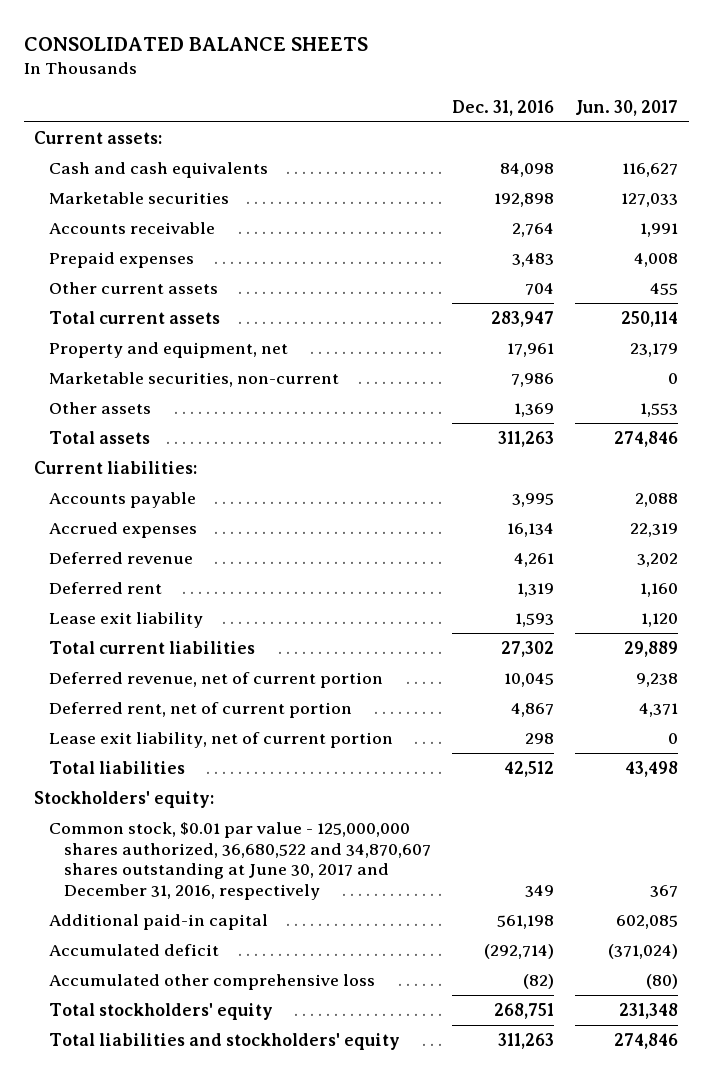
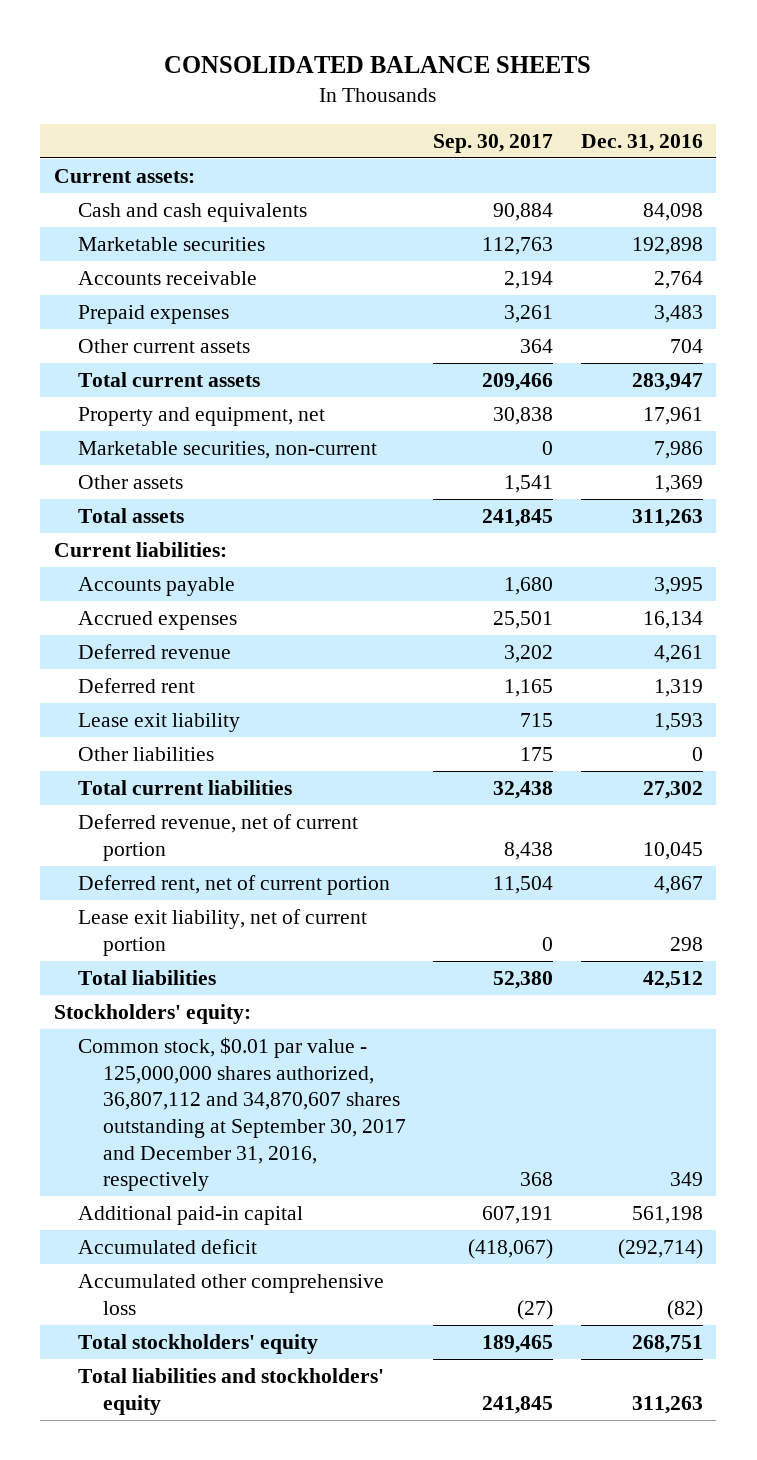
[575,99,679,116] Jun. 30, 2017 -> none
none -> [433,133,554,153] Sep. 30, 2017
none -> [78,747,215,762] Other liabilities
[49,822,432,900] Common stock, $0.01 par value - 125,000,000 shares authorized, 36,680,522 and 34,870,607 shares outstanding at June 30, 2017 and December 31, 2016, respectively -> [78,1037,406,1192] Common stock, $0.01 par value - 125,000,000 shares authorized, 36,807,112 and 34,870,607 shares outstanding at September 30, 2017 and December 31, 2016, respectively

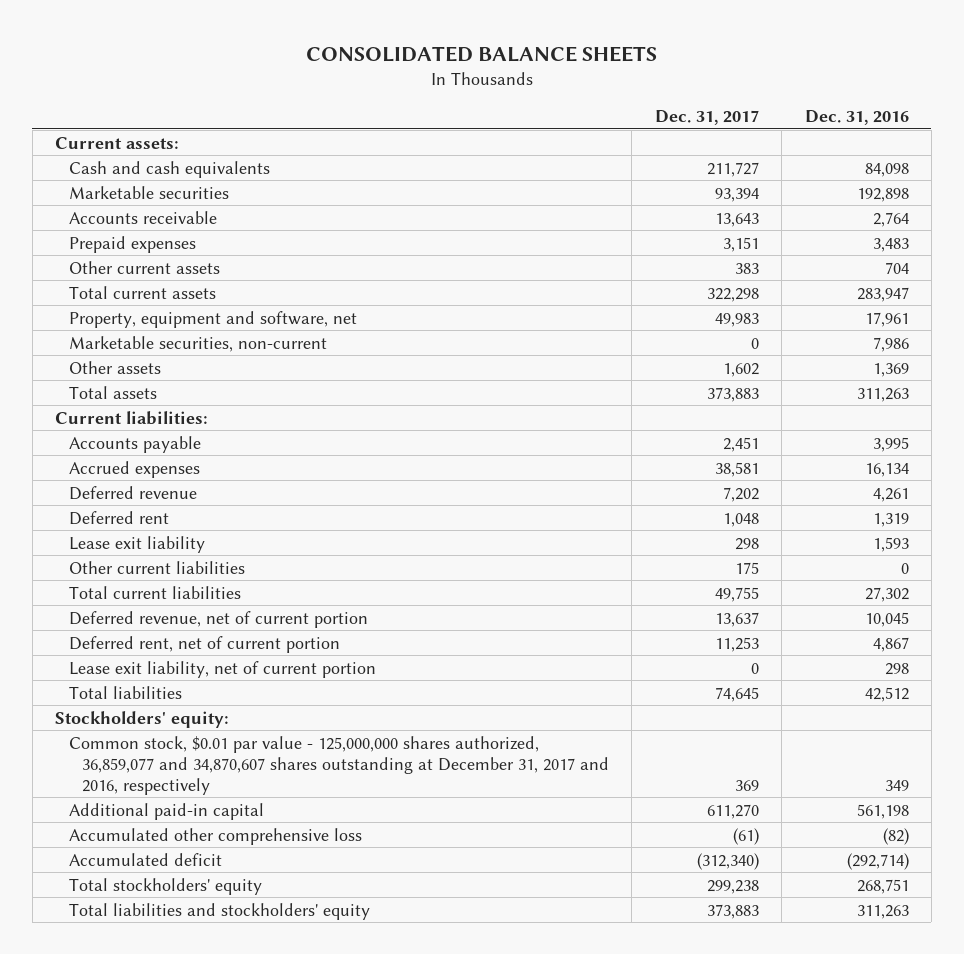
[433,133,554,153] Sep. 30, 2017 -> none
none -> [654,110,759,126] Dec. 31, 2017
[78,407,326,427] Property and equipment, net -> [68,310,357,328] Property, equipment and software, net
[78,747,215,762] Other liabilities -> [68,560,245,574] Other current liabilities
[78,1037,406,1192] Common stock, $0.01 par value - 125,000,000 shares authorized, 36,807,112 and 34,870,607 shares outstanding at September 30, 2017 and December 31, 2016, respectively -> [68,735,610,795] Common stock, $0.01 par value - 125,000,000 shares authorized, 36,859,077 and 34,870,607 shares outstanding at December 31, 2017 and 2016, respectively
[78,1239,258,1255] Accumulated deficit -> [68,852,222,866] Accumulated deficit

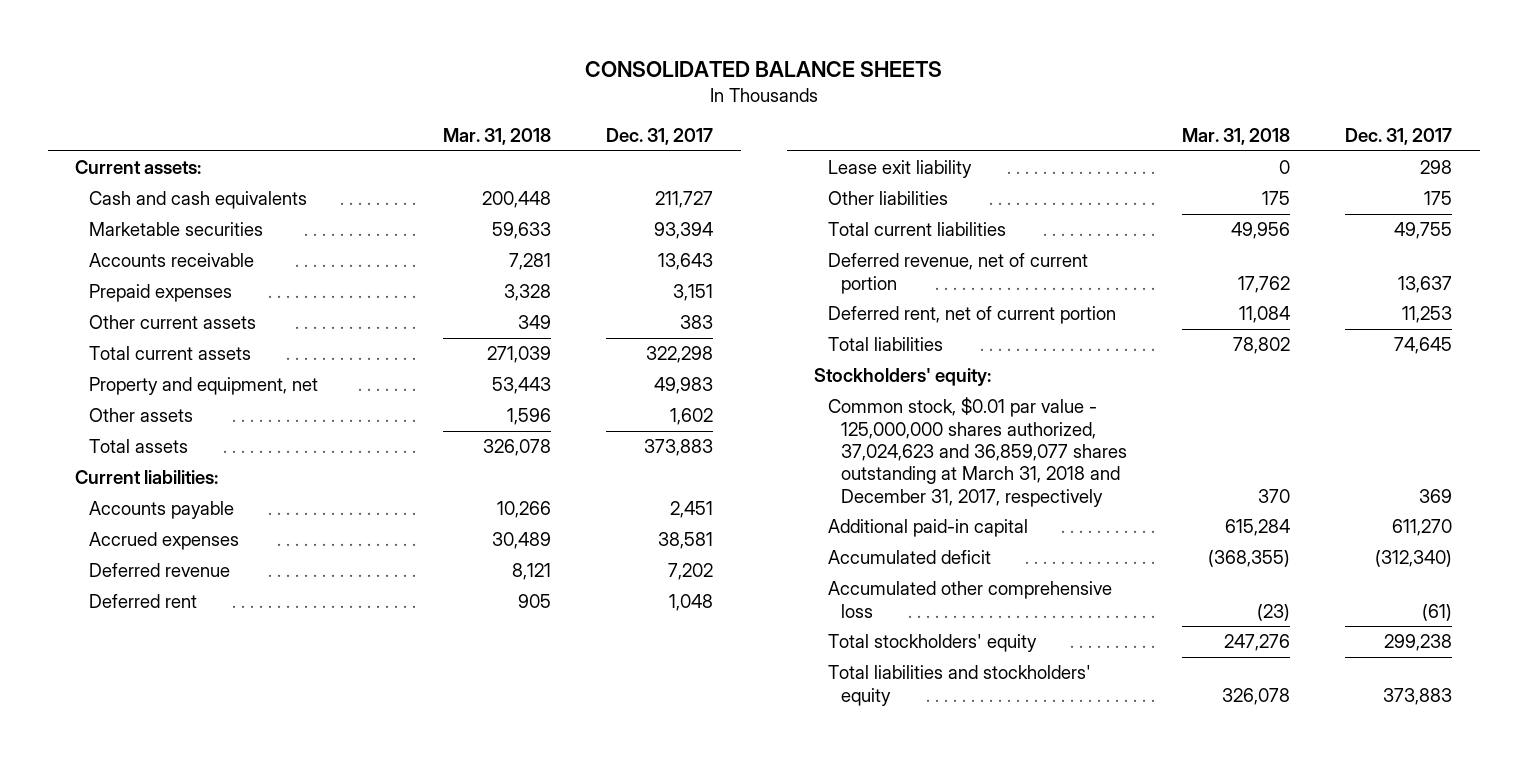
[804,110,909,126] Dec. 31, 2016 -> none
none -> [443,128,552,146] Mar. 31, 2018
[68,335,327,352] Marketable securities, non-current -> none
[68,310,357,328] Property, equipment and software, net -> [88,377,318,396] Property and equipment, net
[68,560,245,574] Other current liabilities -> [827,191,948,206] Other liabilities
[68,660,376,678] Lease exit liability, net of current portion -> none
[68,735,610,795] Common stock, $0.01 par value - 125,000,000 shares authorized, 36,859,077 and 34,870,607 shares outstanding at December 31, 2017 and 2016, respectively -> [827,397,1128,507] Common stock, $0.01 par value - 125,000,000 shares authorized, 37,024,623 and 36,859,077 shares outstanding at March 31, 2018 and December 31, 2017, respectively
[68,827,362,845] Accumulated other comprehensive loss -> [827,581,1112,618] Accumulated other comprehensive loss

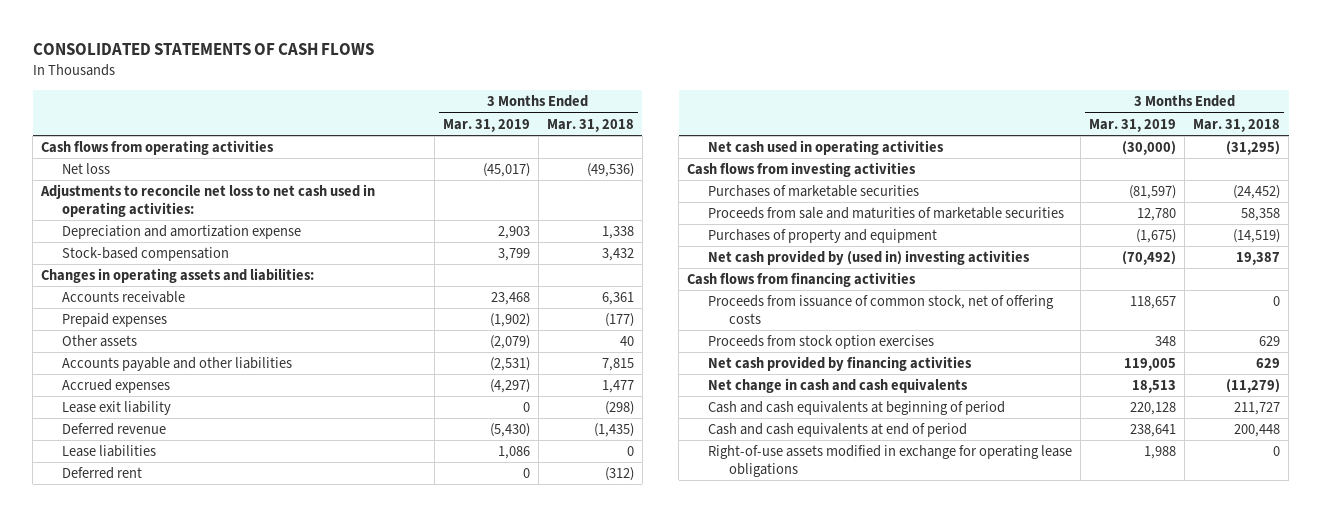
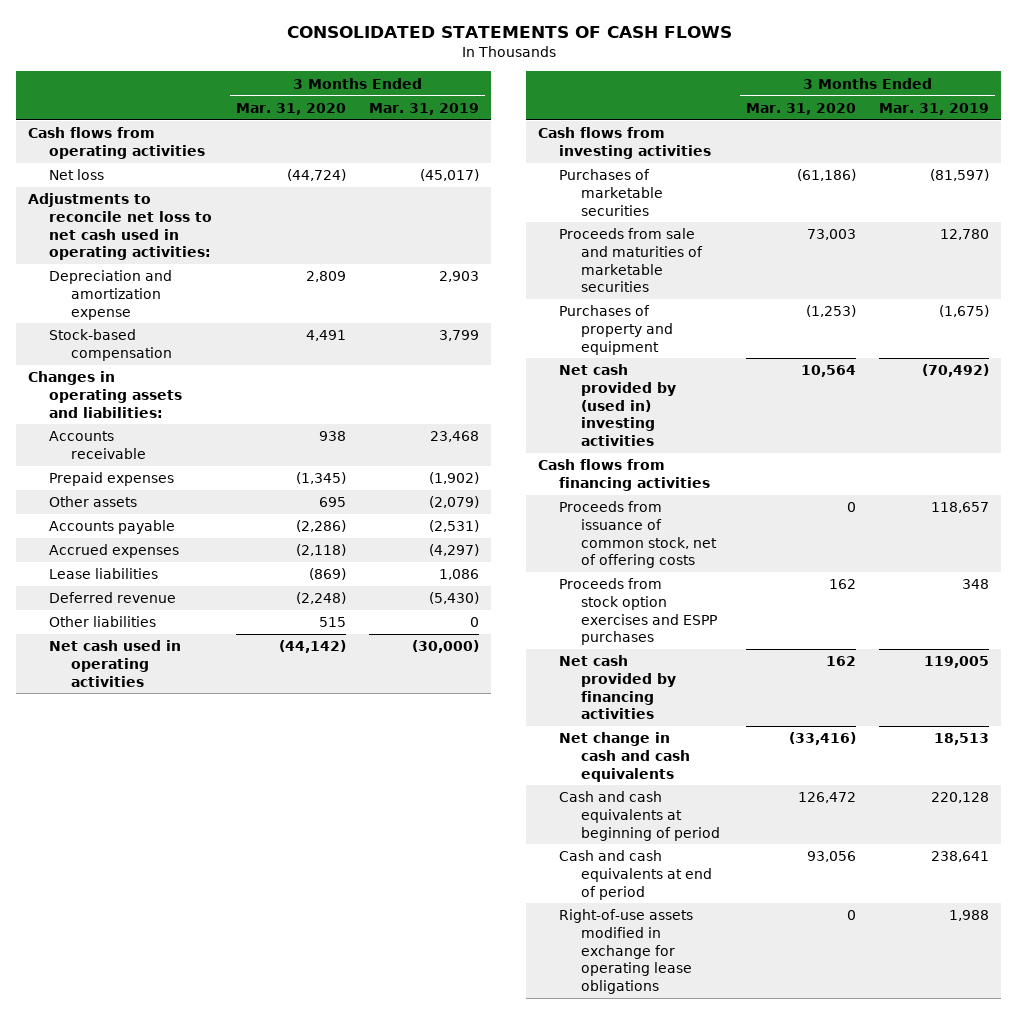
[546,118,634,132] Mar. 31, 2018 -> none
none -> [235,102,346,115] Mar. 31, 2020
[61,357,292,372] Accounts payable and other liabilities -> [49,520,176,535] Accounts payable
[61,401,171,416] Lease exit liability -> none
[61,467,142,480] Deferred rent -> none
[61,423,166,436] Deferred revenue -> [49,592,177,604] Deferred revenue
none -> [49,616,157,628] Other liabilities
[708,335,935,350] Proceeds from stock option exercises -> [559,578,717,646] Proceeds from stock option exercises and ESPP purchases

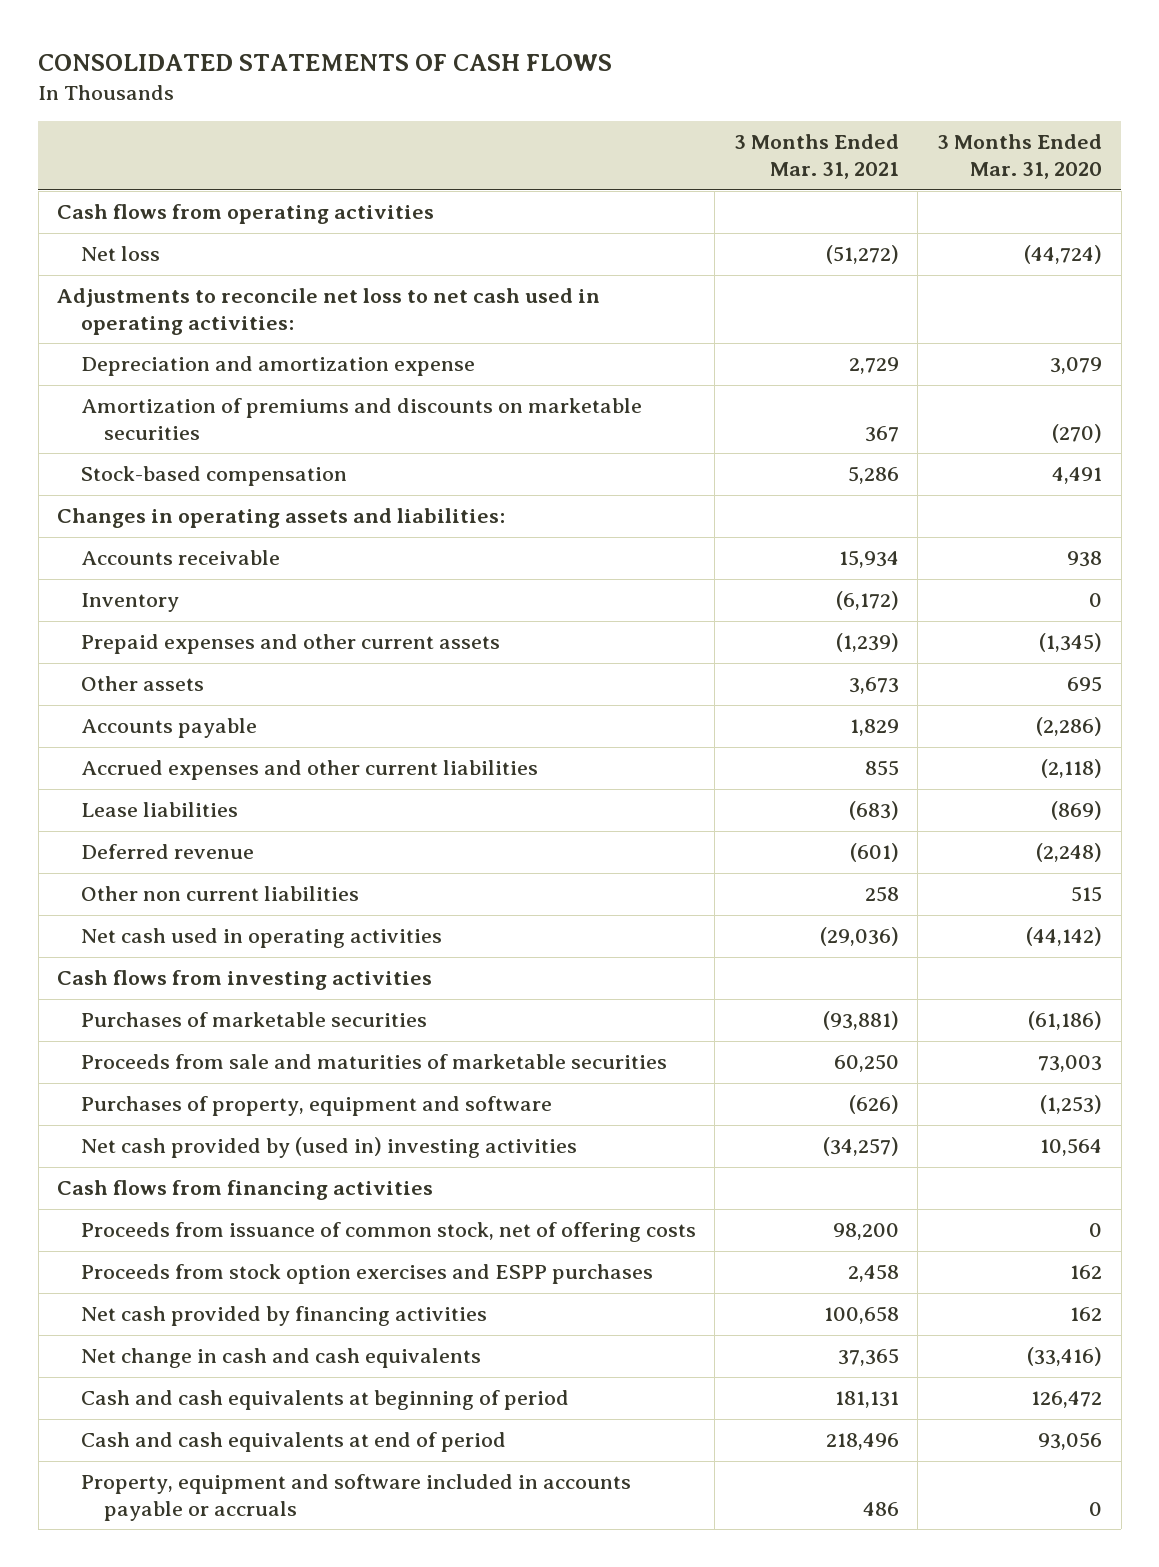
[369,102,480,115] Mar. 31, 2019 -> none
none -> [733,134,899,179] 3 Months Ended Mar. 31, 2021
[305,271,346,283] 2,809 -> [1050,357,1103,375] 3,079
none -> [80,398,642,440] Amortization of premiums and discounts on marketable securities
none -> [80,593,179,613] Inventory
[49,472,175,487] Prepaid expenses -> [80,634,500,655] Prepaid expenses and other current assets
[49,544,180,559] Accrued expenses -> [80,760,538,781] Accrued expenses and other current liabilities
[49,616,157,628] Other liabilities -> [80,886,359,902] Other non current liabilities
[559,305,673,355] Purchases of property and equipment -> [80,1096,552,1117] Purchases of property, equipment and software
[559,909,694,994] Right-of-use assets modified in exchange for operating lease obligations -> none
none -> [80,1474,631,1521] Property, equipment and software included in accounts payable or accruals

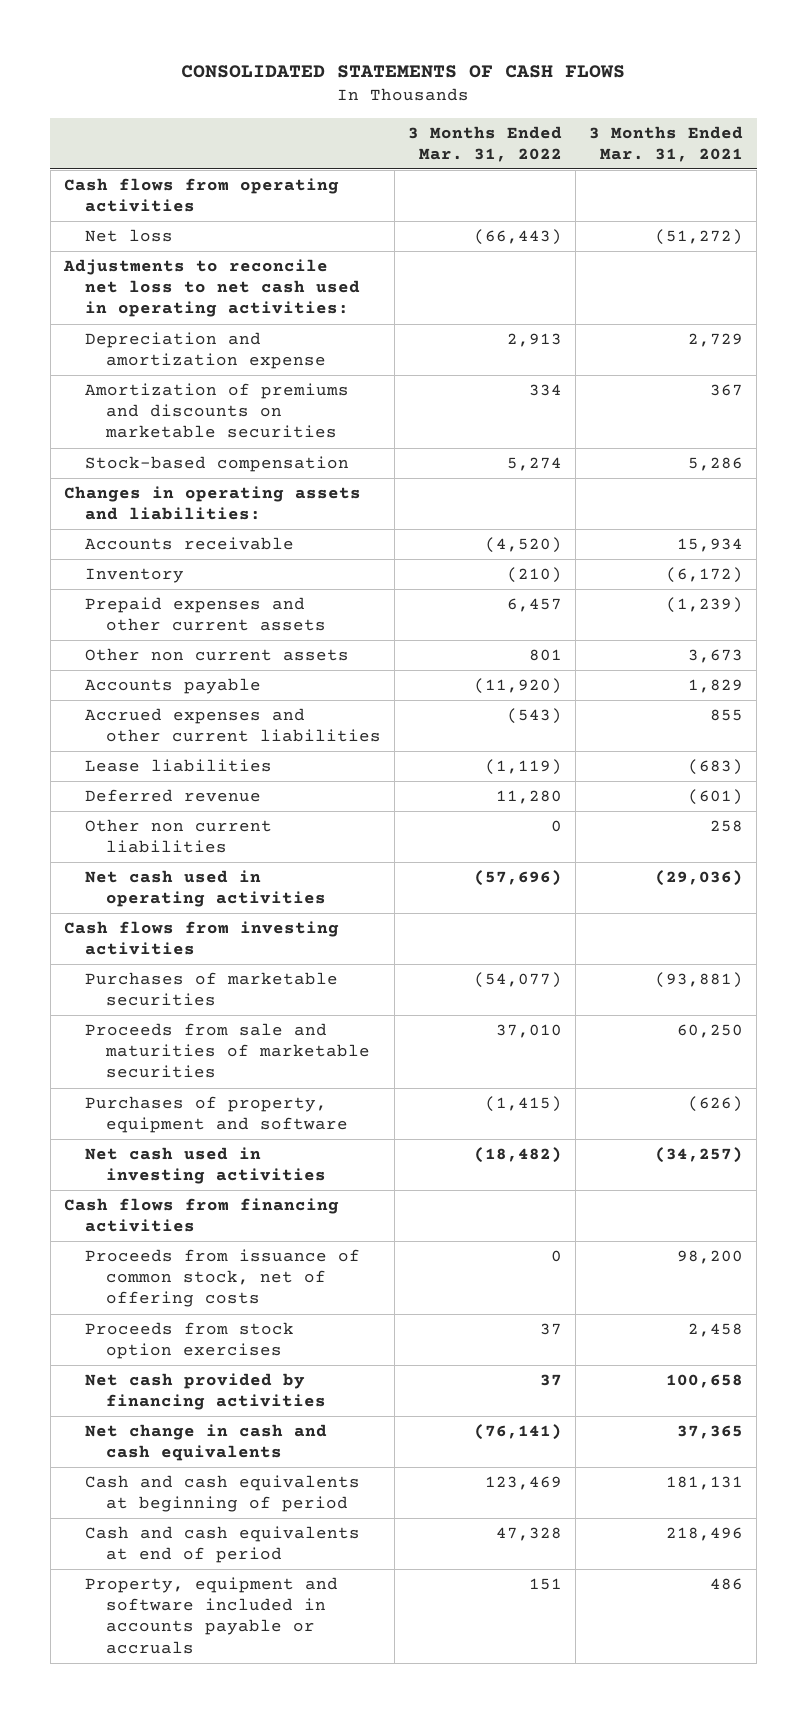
[937,134,1103,179] 3 Months Ended Mar. 31, 2020 -> none
none -> [408,125,563,162] 3 Months Ended Mar. 31, 2022
[80,676,204,692] Other assets -> [84,648,349,662] Other non current assets
[80,1137,577,1159] Net cash provided by (used in) investing activities -> [84,1147,327,1185] Net cash used in investing activities
[80,1264,653,1285] Proceeds from stock option exercises and ESPP purchases -> [84,1322,294,1360] Proceeds from stock option exercises

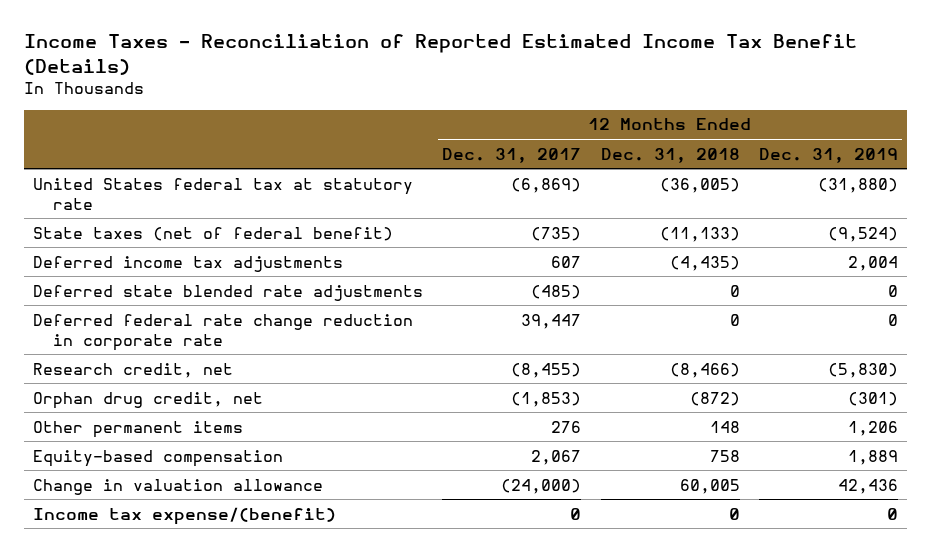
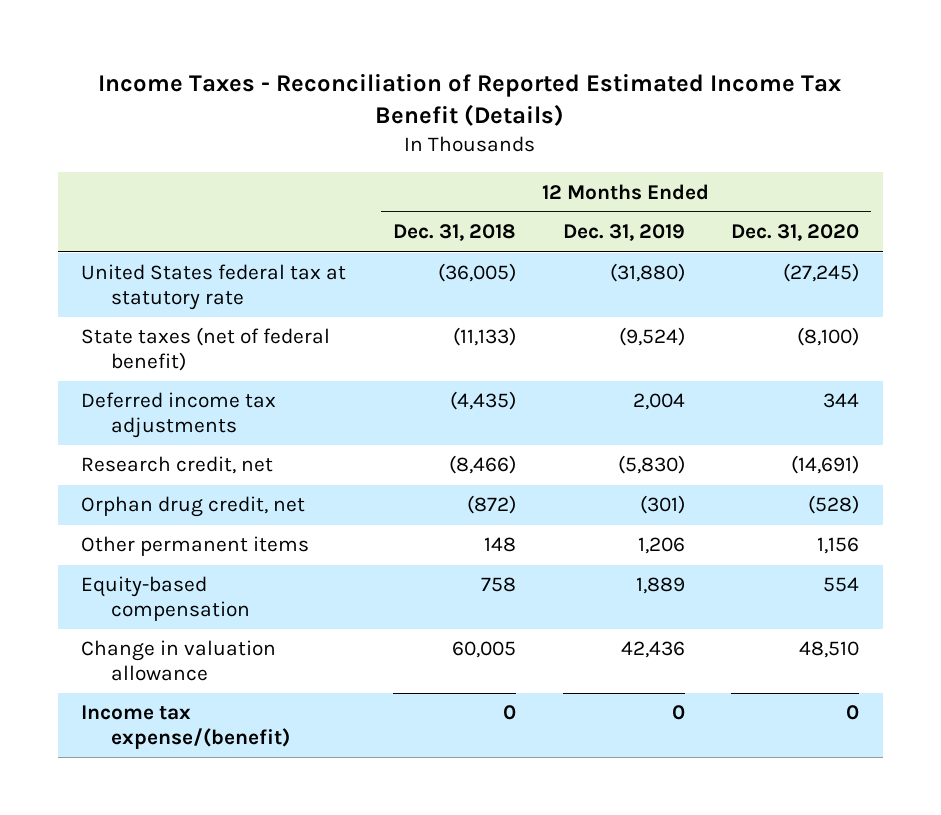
[442,147,582,163] Dec. 31, 2017 -> none
none -> [731,224,860,242] Dec. 31, 2020
[33,284,424,301] Deferred state blended rate adjustments -> none
[33,313,414,351] Deferred federal rate change reduction in corporate rate -> none

